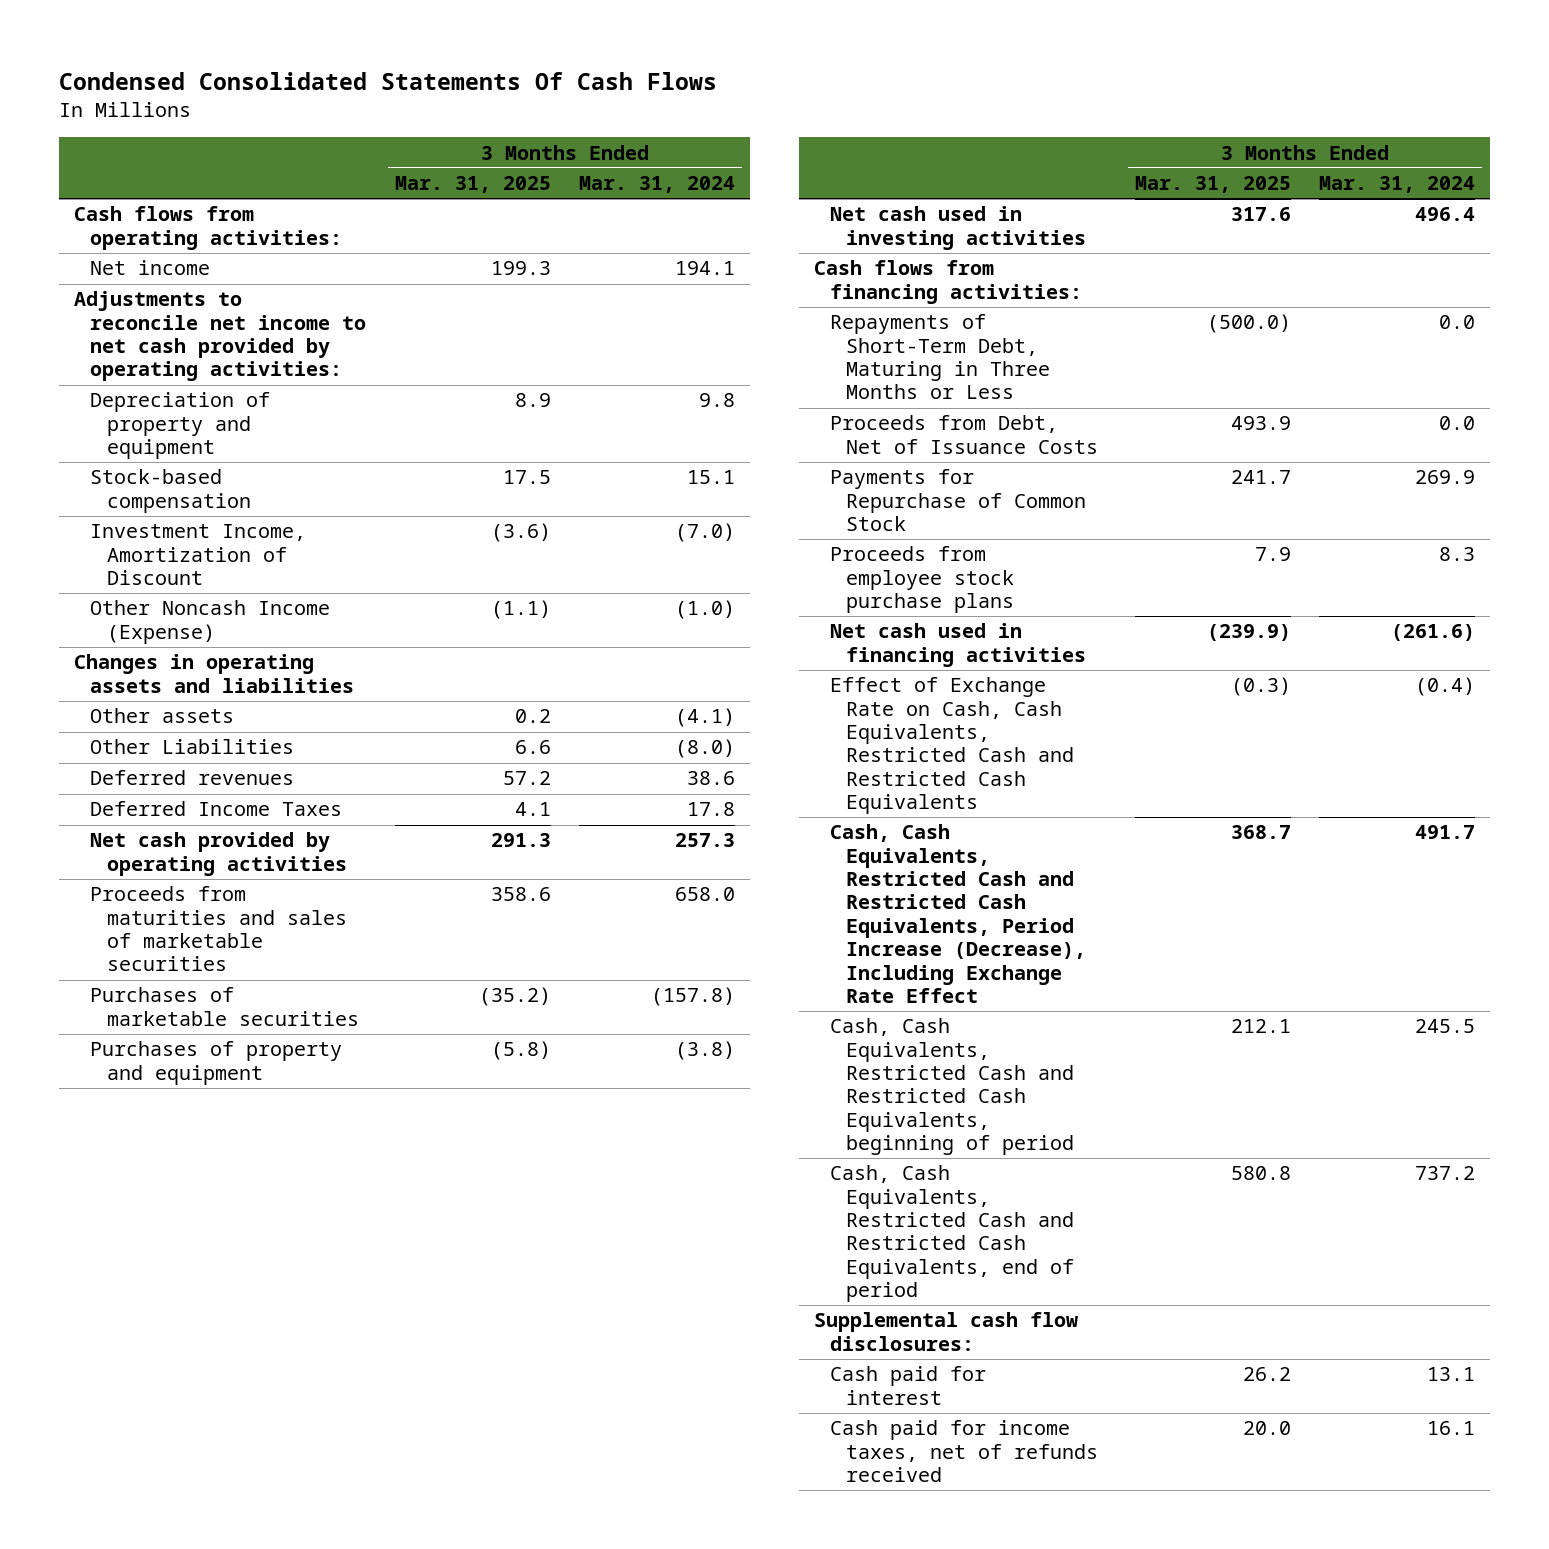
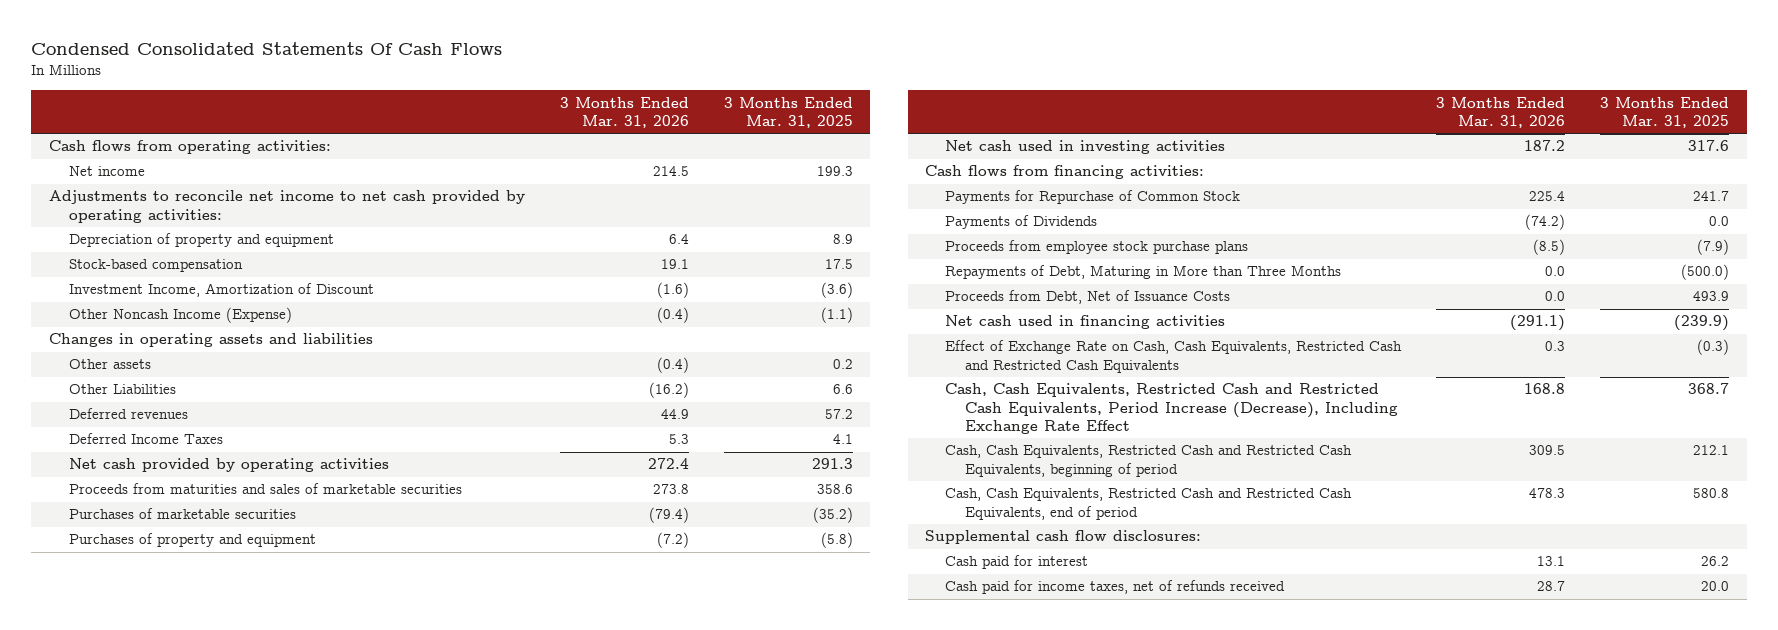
[579,176,736,194] Mar. 31, 2024 -> none
none -> [559,96,689,129] 3 Months Ended Mar. 31, 2026
[830,314,1051,400] Repayments of Short-Term Debt, Maturing in Three Months or Less -> none
none -> [945,215,1098,230] Payments of Dividends
[1254,547,1291,562] 7.9 -> [1697,239,1730,256] (7.9)
none -> [945,265,1342,280] Repayments of Debt, Maturing in More than Three Months
[830,415,1099,454] Proceeds from Debt, Net of Issuance Costs -> [945,290,1231,305] Proceeds from Debt, Net of Issuance Costs

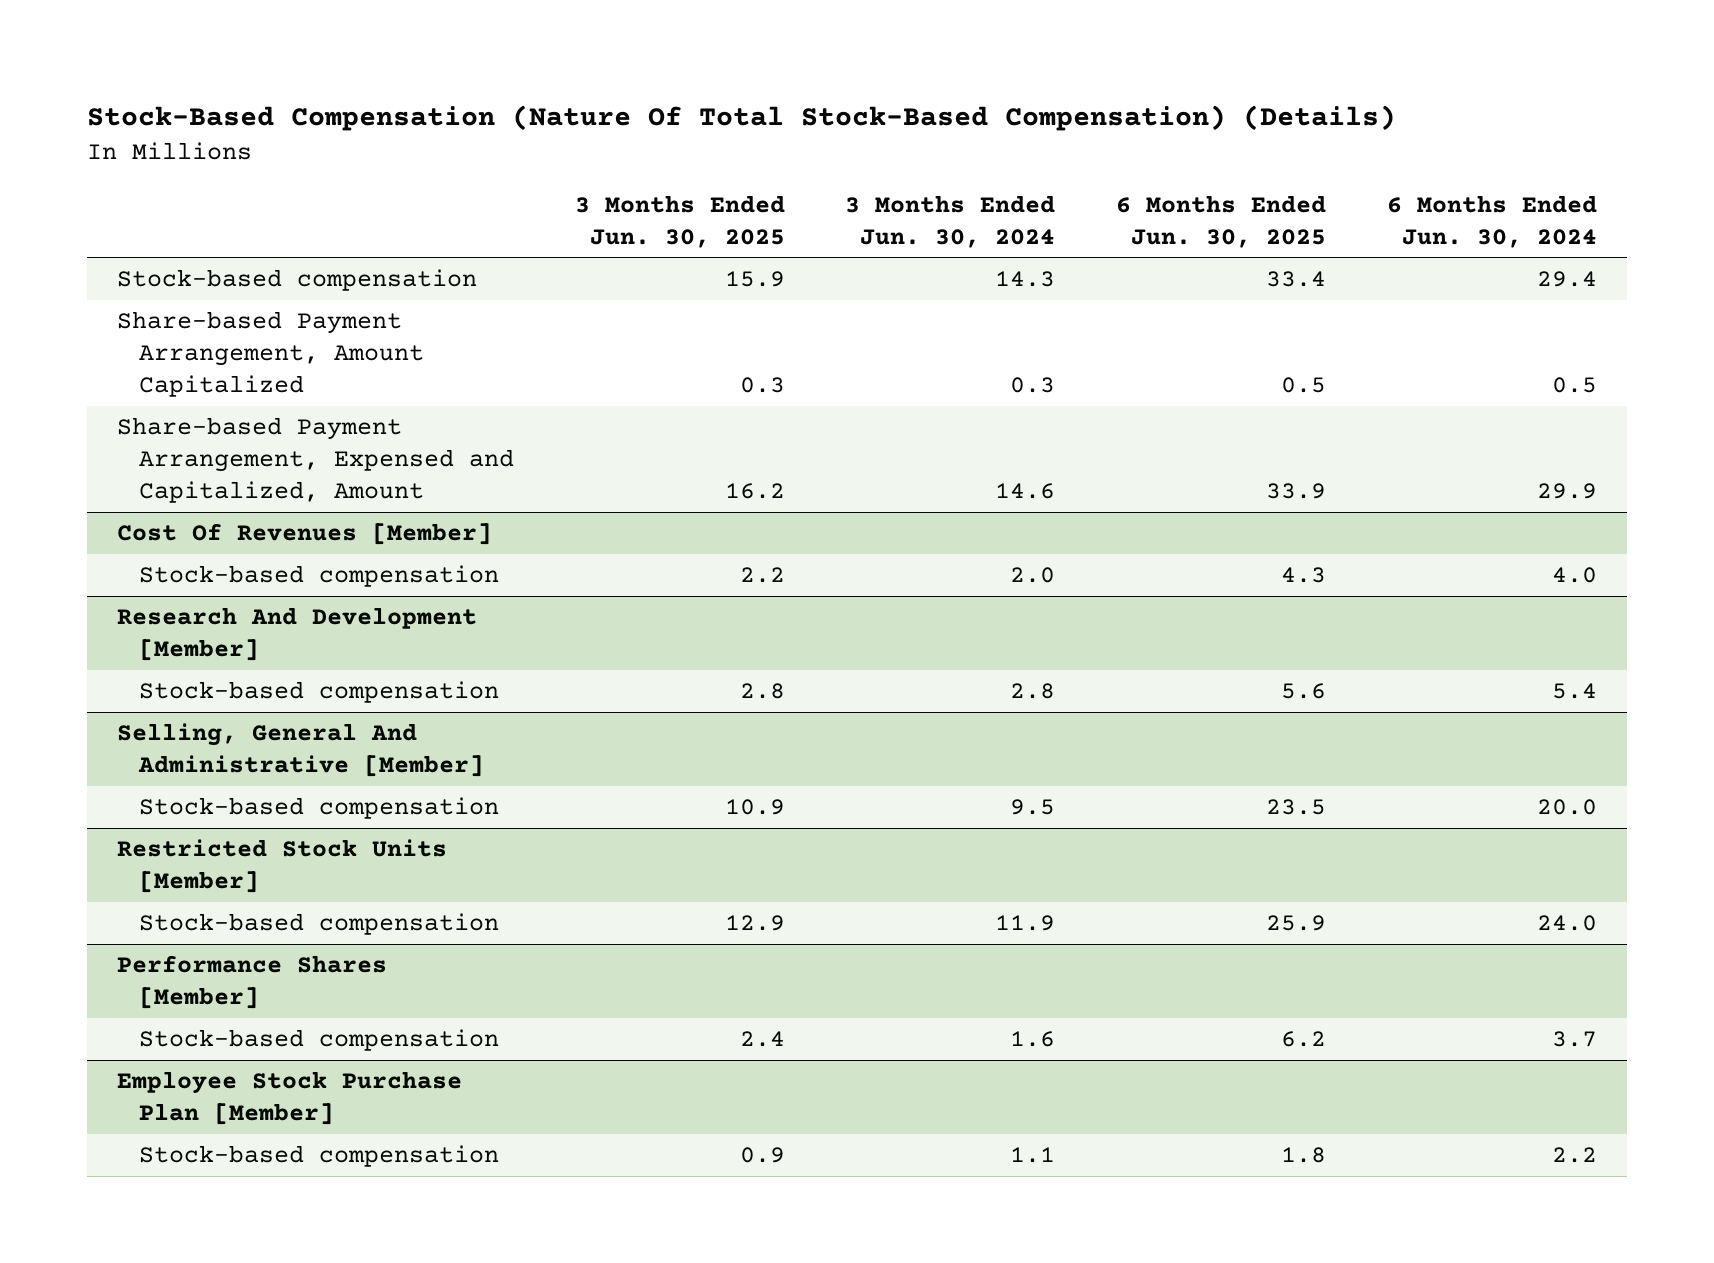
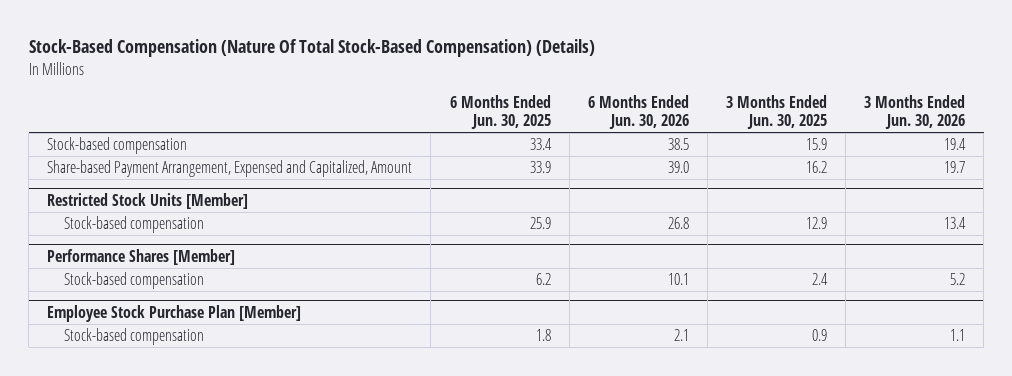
[845,194,1056,248] 3 Months Ended Jun. 30, 2024 -> none
[1386,194,1597,248] 6 Months Ended Jun. 30, 2024 -> none
none -> [587,94,689,130] 6 Months Ended Jun. 30, 2026
none -> [864,94,966,130] 3 Months Ended Jun. 30, 2026
[117,311,425,398] Share-based Payment Arrangement, Amount Capitalized -> none
[117,523,493,546] Cost Of Revenues [Member] -> none
[139,565,500,588] Stock-based compensation -> none
[117,607,478,662] Research And Development [Member] -> none
[139,681,500,704] Stock-based compensation -> none
[117,723,485,778] Selling, General And Administrative [Member] -> none
[139,797,500,820] Stock-based compensation -> none

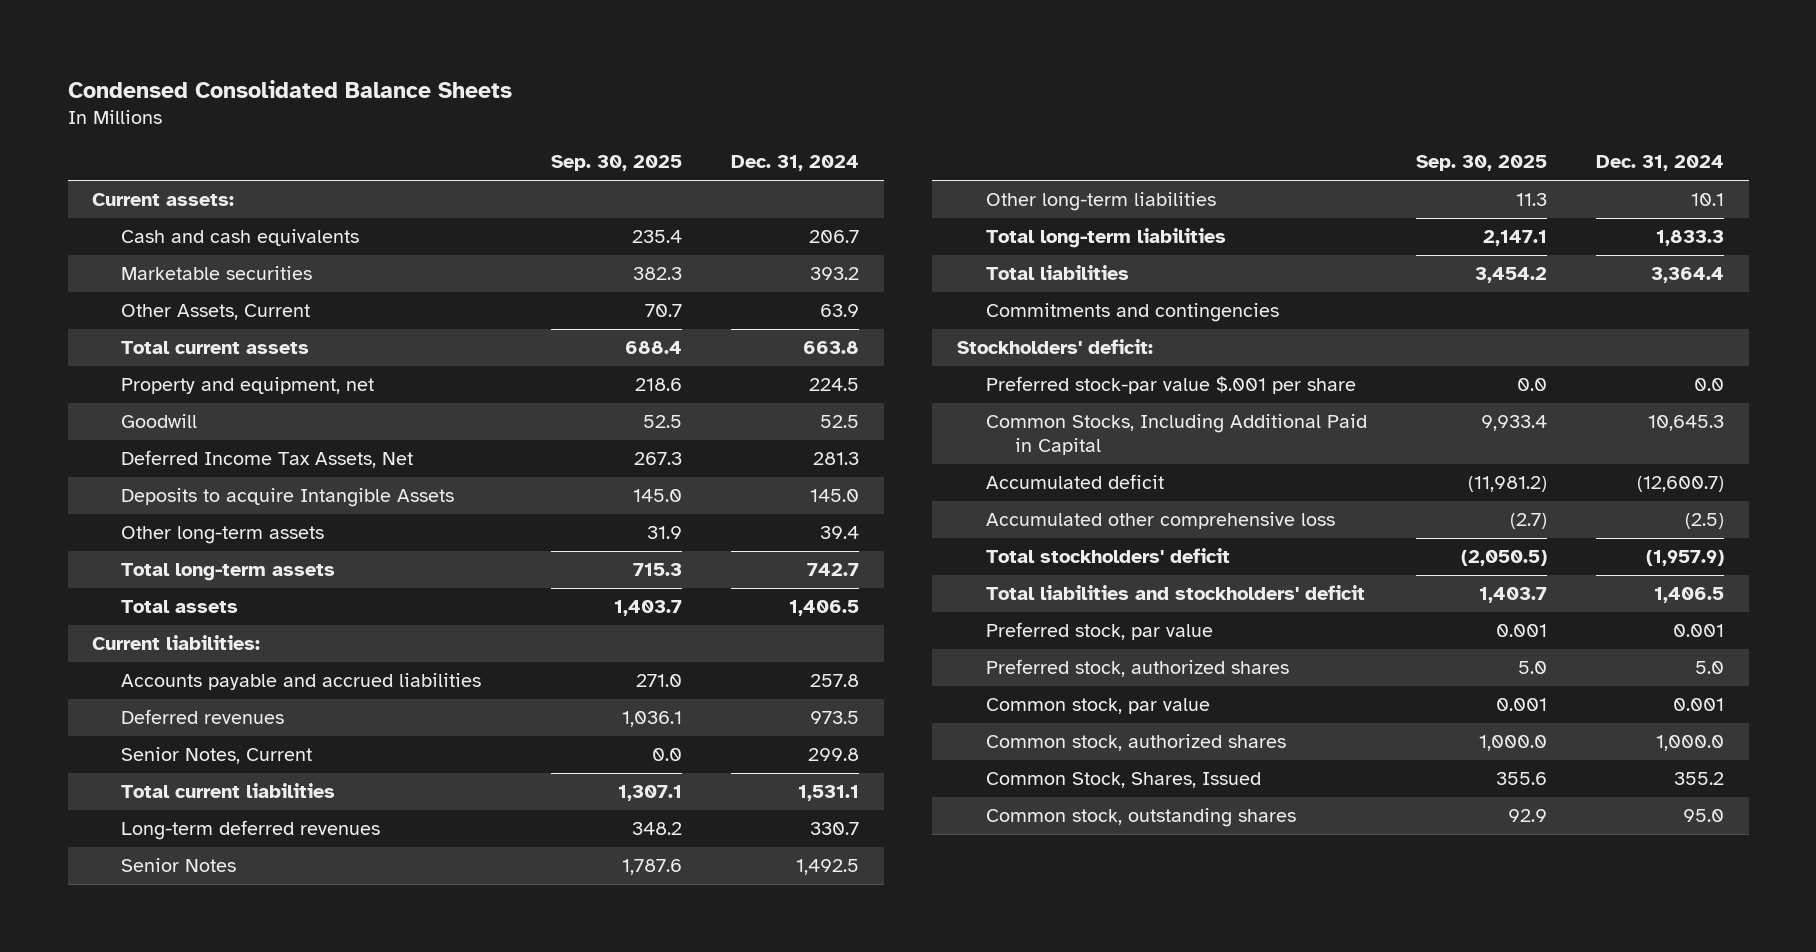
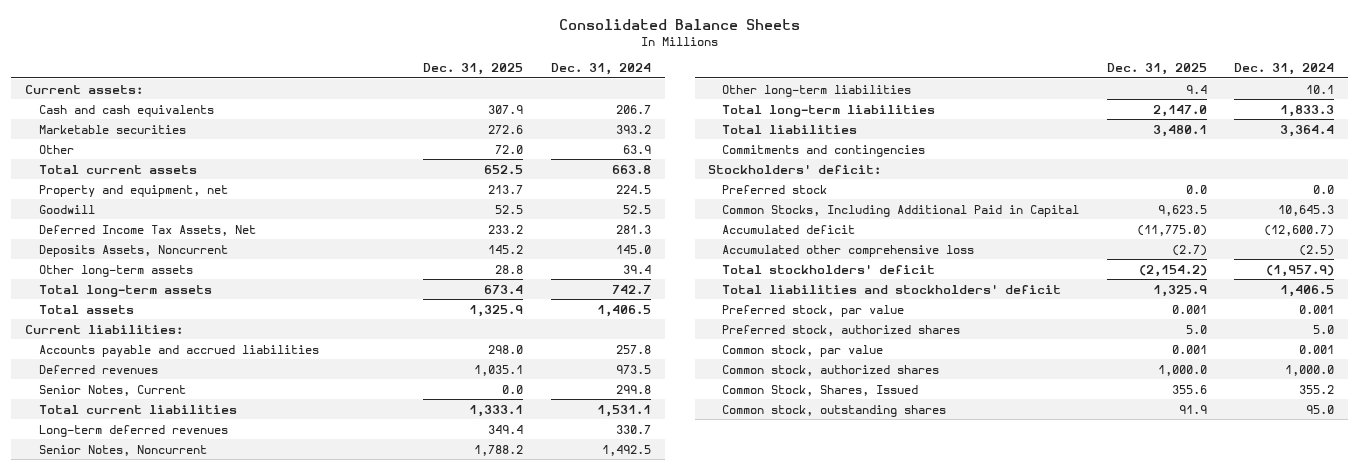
[67,79,512,98] Condensed Consolidated Balance Sheets -> [558,18,800,30] Consolidated Balance Sheets
[551,155,683,172] Sep. 30, 2025 -> none
none -> [423,63,524,76] Dec. 31, 2025
[121,304,311,321] Other Assets, Current -> [38,144,74,154] Other
[121,488,455,508] Deposits to acquire Intangible Assets -> [38,244,228,257] Deposits Assets, Noncurrent
[121,858,237,873] Senior Notes -> [38,444,207,456] Senior Notes, Noncurrent
[985,376,1356,395] Preferred stock-par value $.001 per share -> [722,184,828,194] Preferred stock

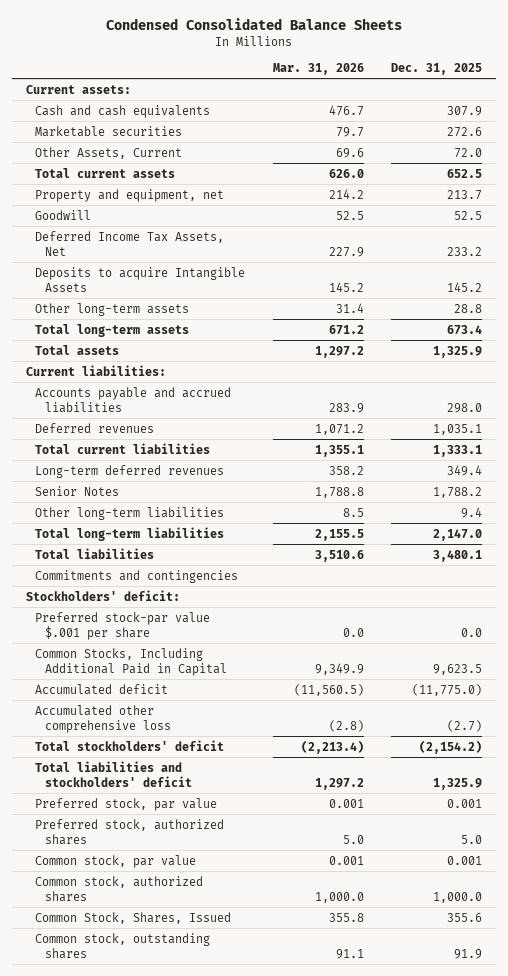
[558,18,800,30] Consolidated Balance Sheets -> [105,17,402,30] Condensed Consolidated Balance Sheets
[551,63,652,76] Dec. 31, 2024 -> none
none -> [272,63,364,76] Mar. 31, 2026
[38,144,74,154] Other -> [35,146,183,159] Other Assets, Current
[38,244,228,257] Deposits Assets, Noncurrent -> [35,266,246,292] Deposits to acquire Intangible Assets
[38,384,186,396] Senior Notes, Current -> none
[38,444,207,456] Senior Notes, Noncurrent -> [35,485,120,496] Senior Notes
[722,184,828,194] Preferred stock -> [35,611,211,640] Preferred stock-par value $.001 per share

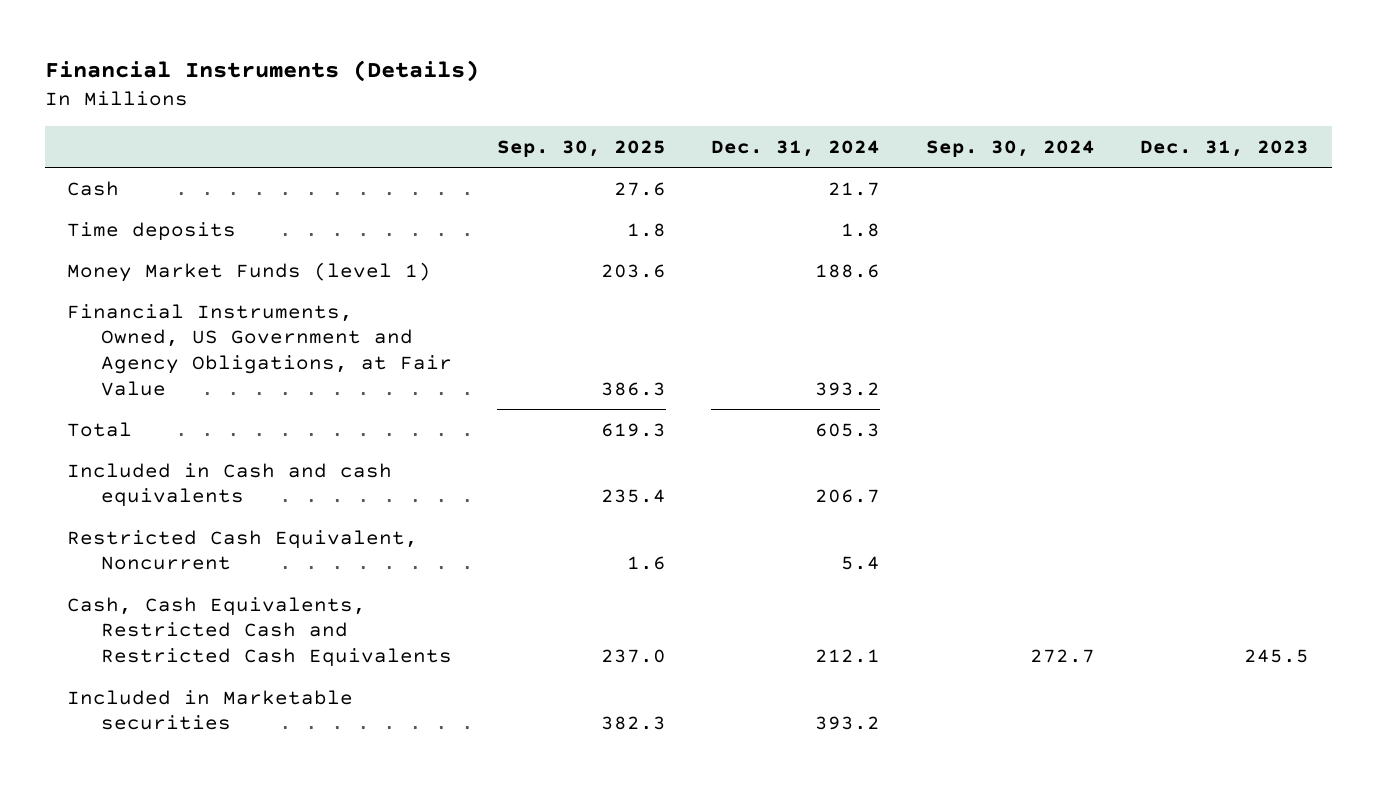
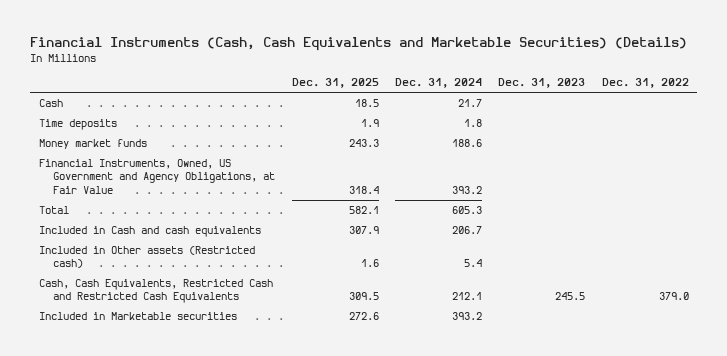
[44,60,479,83] Financial Instruments (Details) -> [30,37,688,52] Financial Instruments (Cash, Cash Equivalents and Marketable Securities) (Details)
[496,139,666,157] Sep. 30, 2025 -> none
[925,139,1095,157] Sep. 30, 2024 -> none
none -> [291,78,379,89] Dec. 31, 2025
none -> [601,78,689,89] Dec. 31, 2022
[67,261,432,282] Money Market Funds (level 1) -> [38,139,147,150] Money market funds
[67,529,419,571] Restricted Cash Equivalent, Noncurrent -> none
none -> [38,246,255,269] Included in Other assets (Restricted cash)

